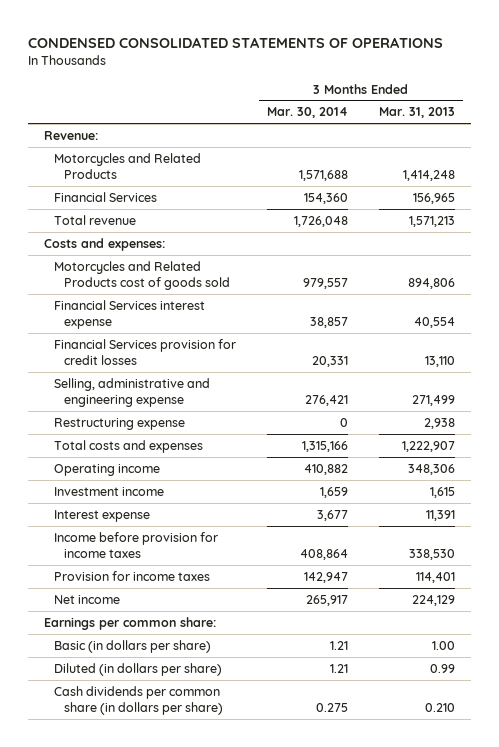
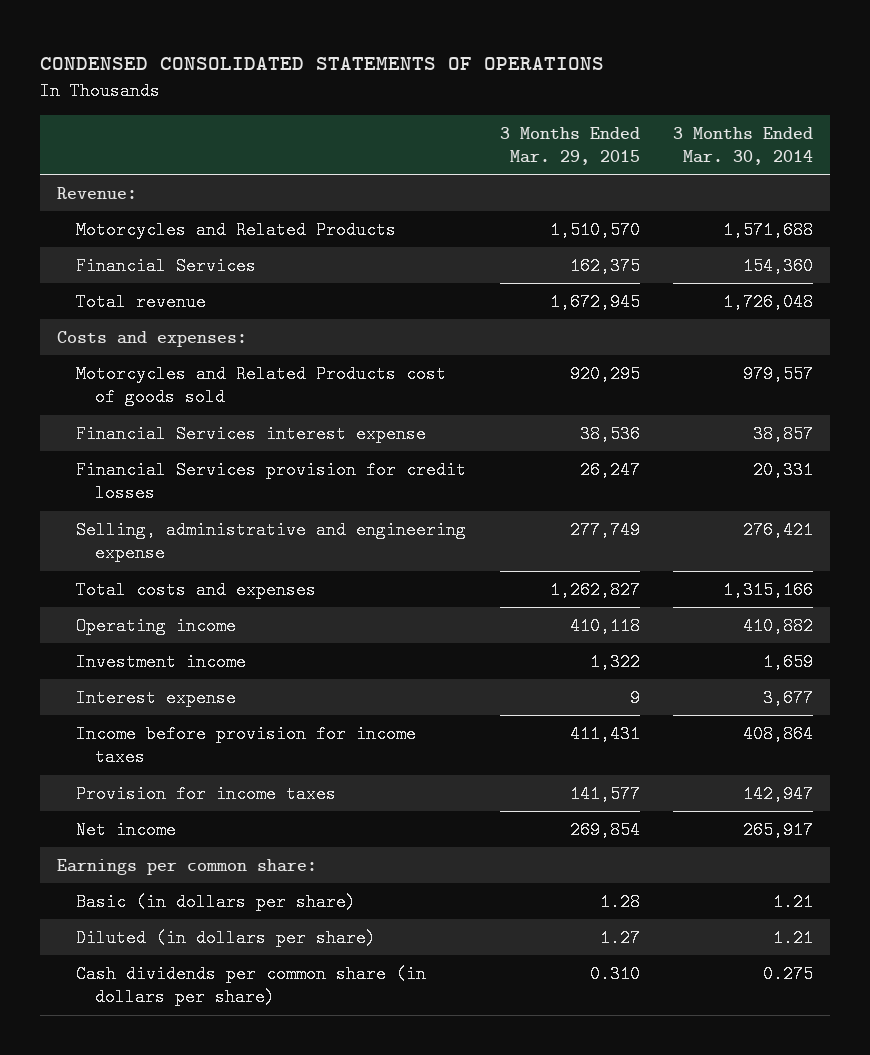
[379,107,456,119] Mar. 31, 2013 -> none
none -> [499,126,640,166] 3 Months Ended Mar. 29, 2015
[53,417,185,430] Restructuring expense -> none

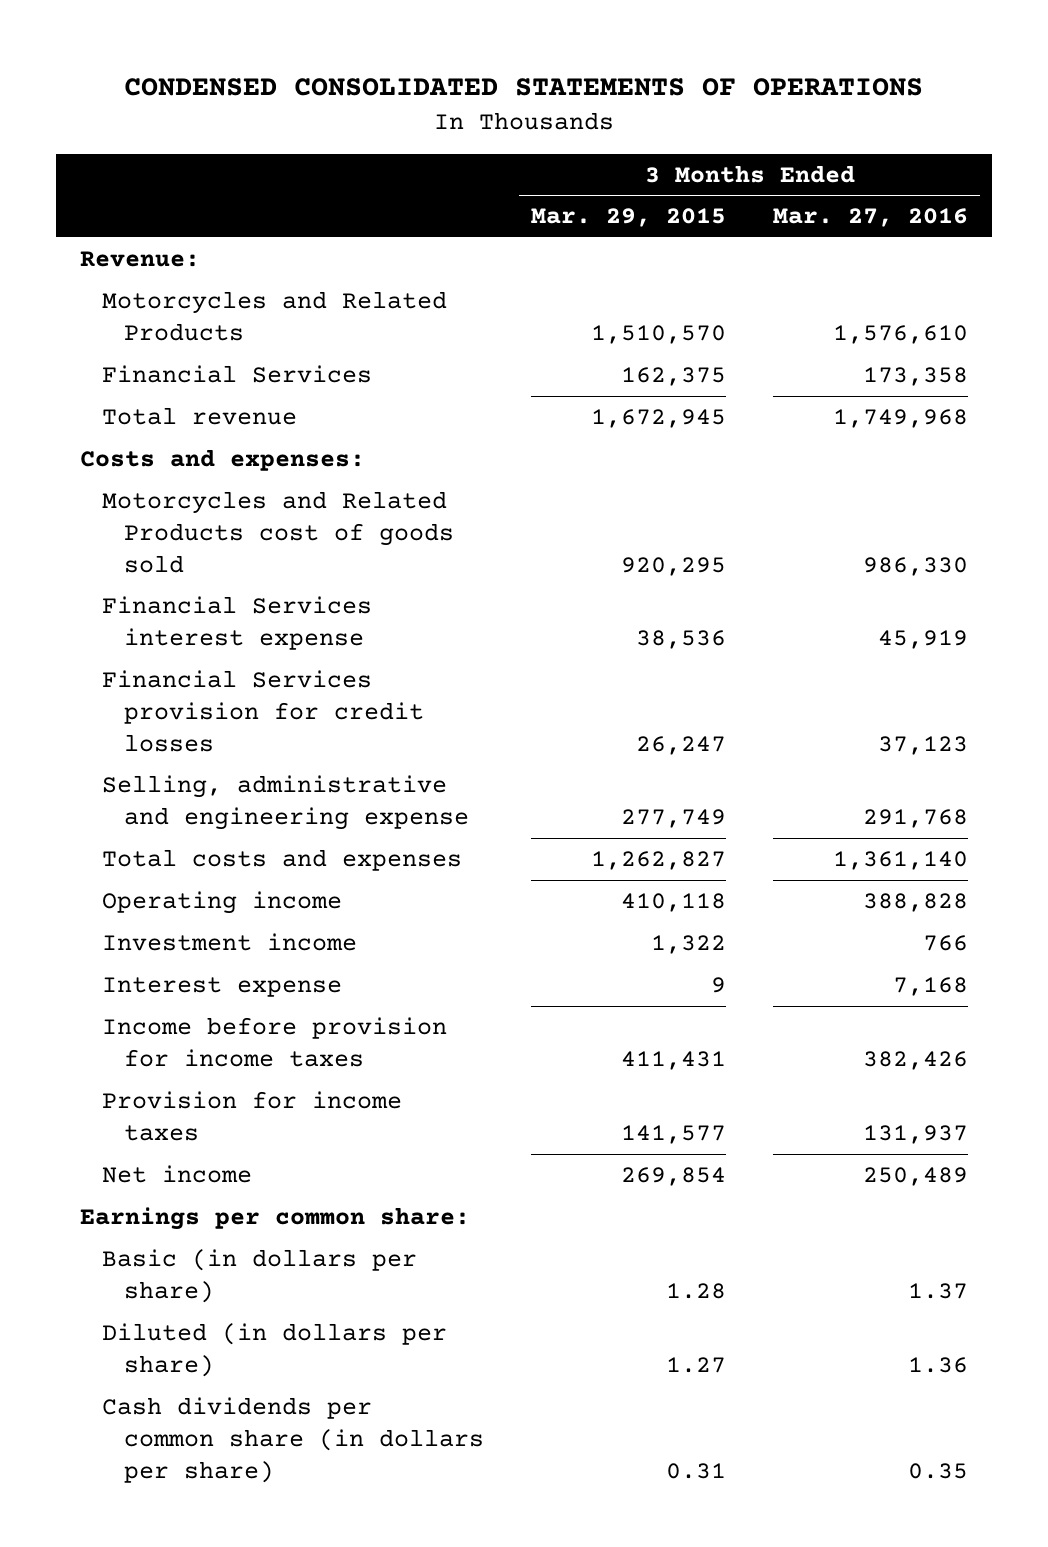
[673,126,814,166] 3 Months Ended Mar. 30, 2014 -> none
none -> [773,208,969,228] Mar. 27, 2016
[589,964,640,983] 0.310 -> [665,1462,726,1479] 0.31

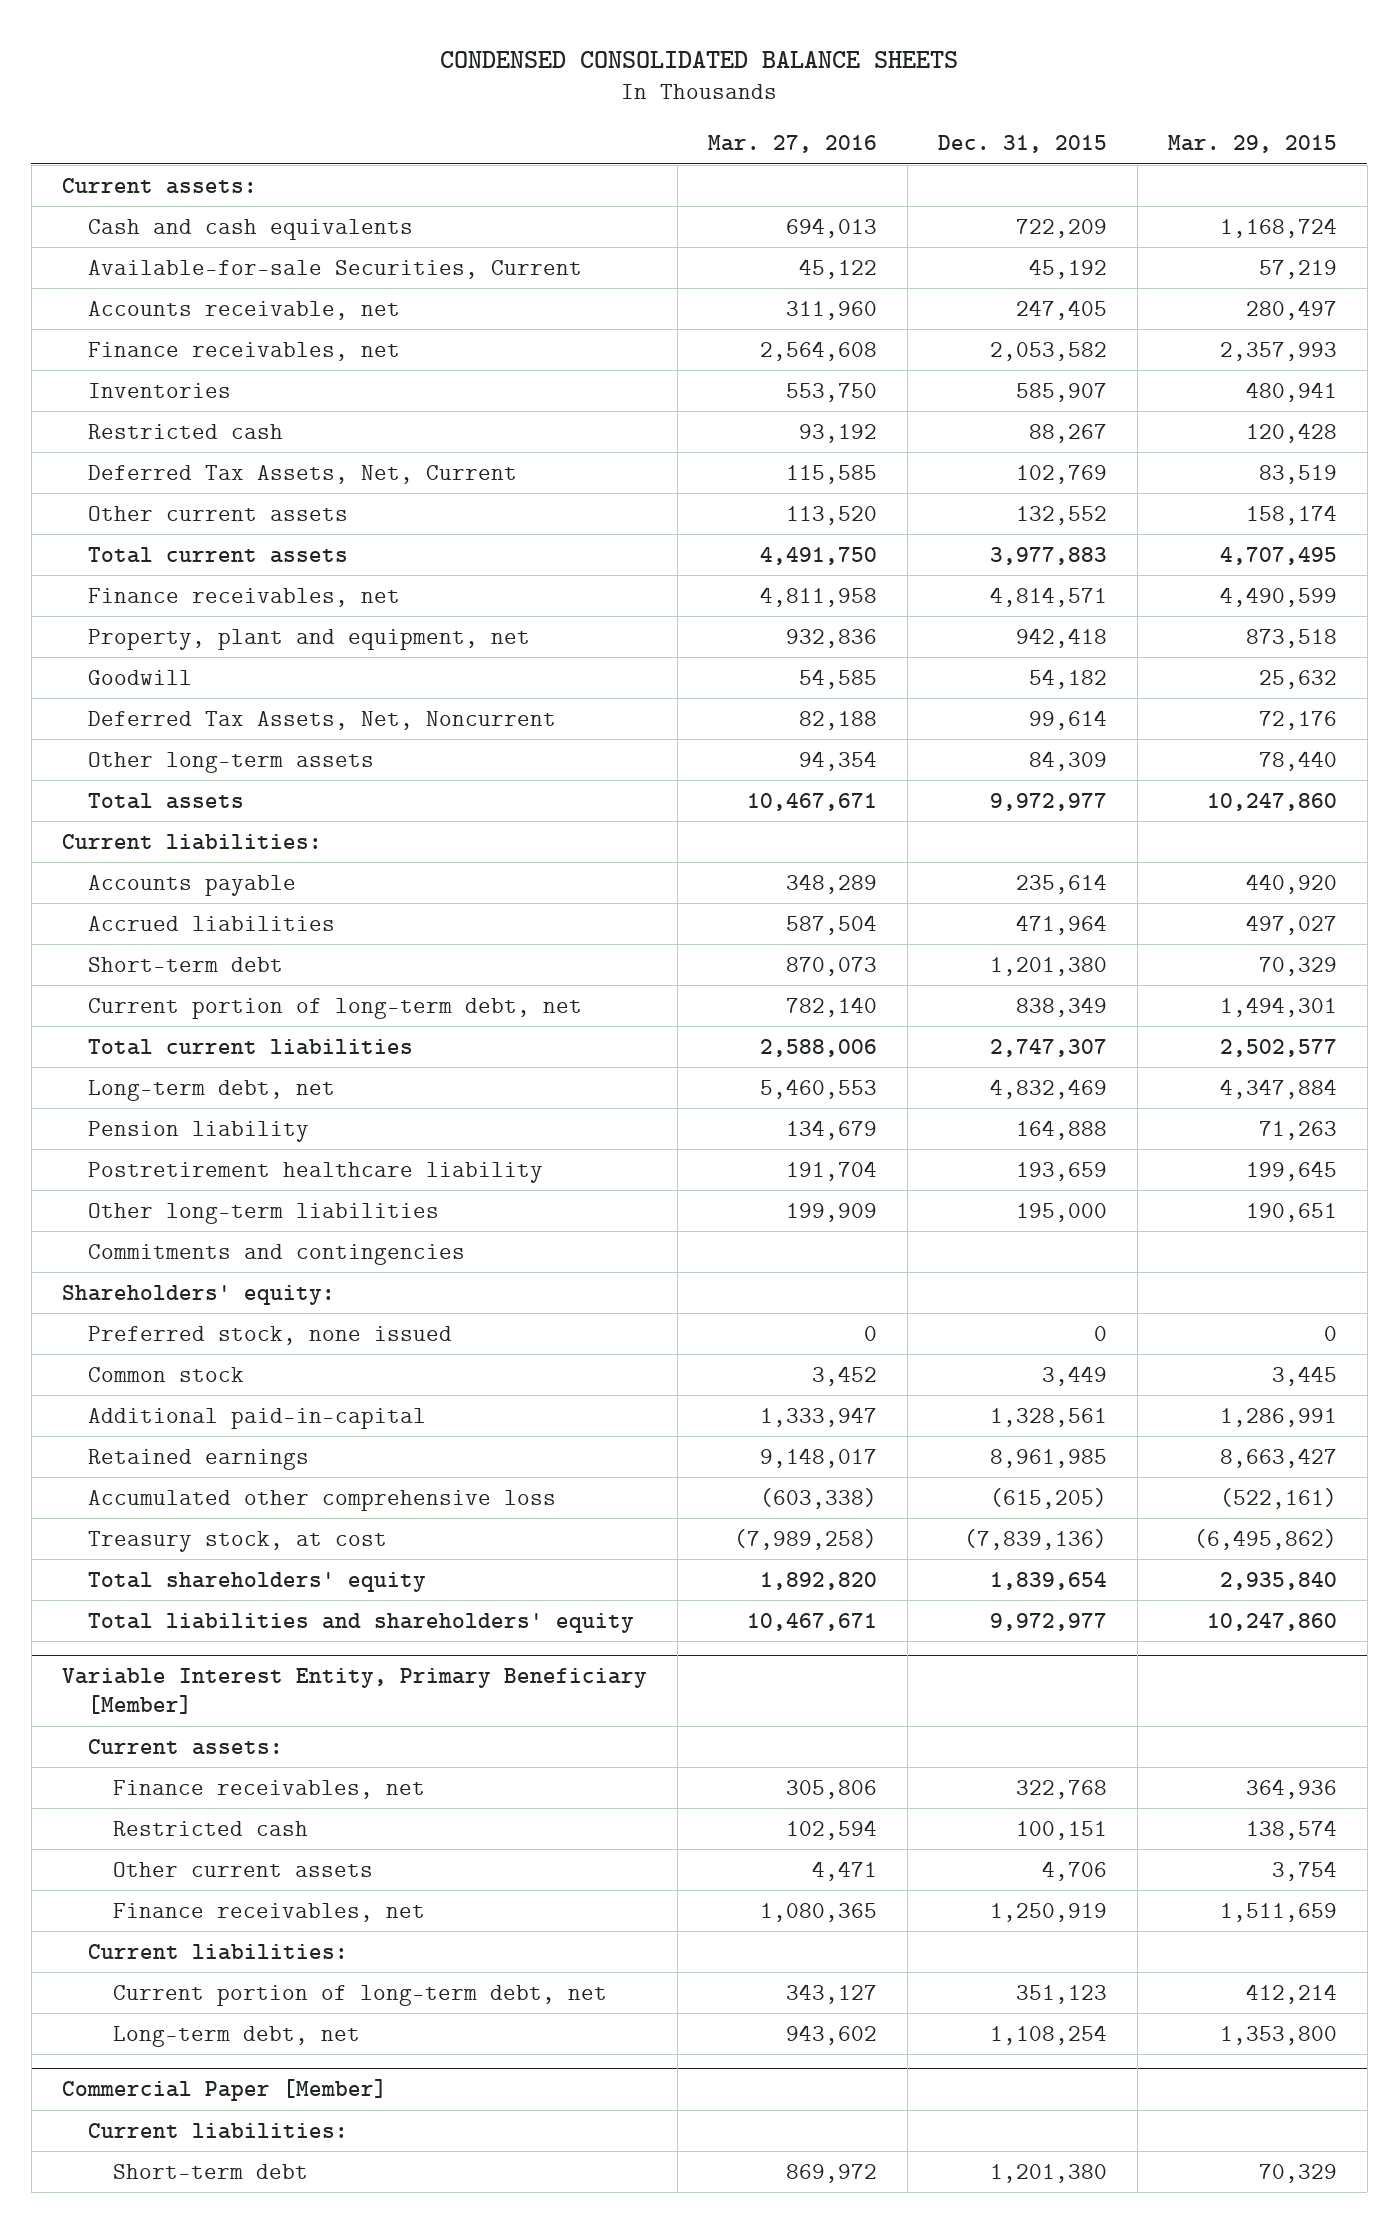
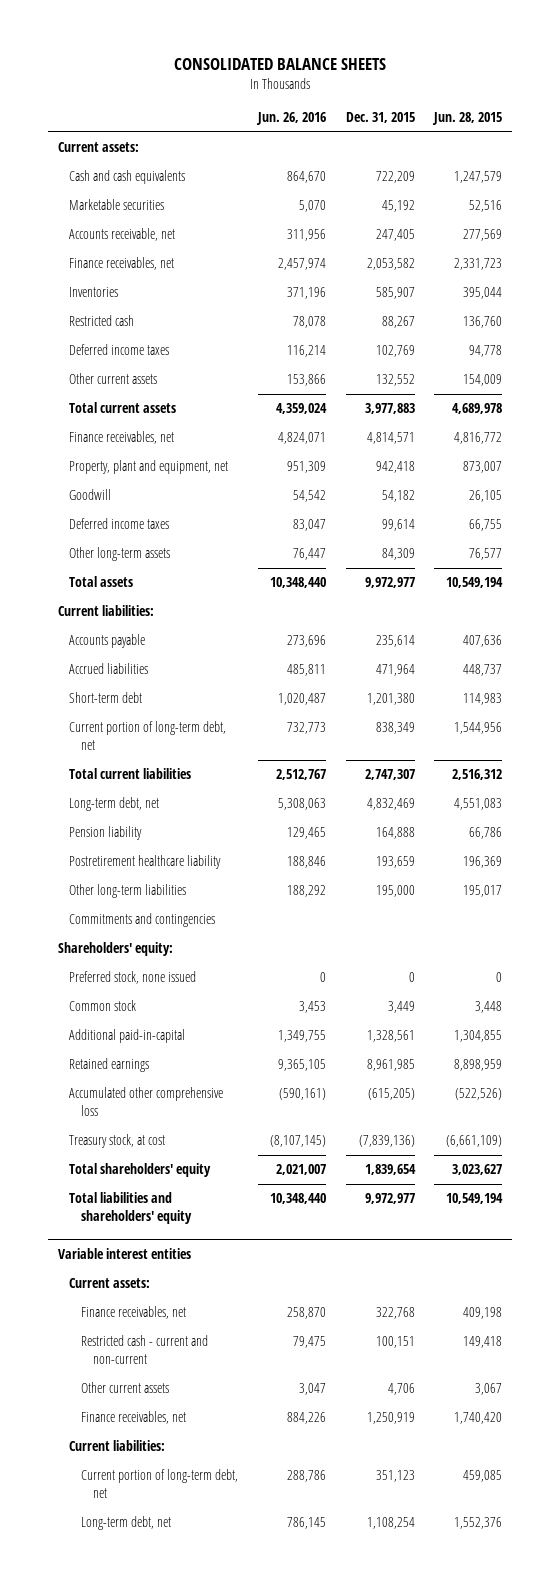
[440,50,959,68] CONDENSED CONSOLIDATED BALANCE SHEETS -> [173,57,386,70] CONSOLIDATED BALANCE SHEETS
[707,135,877,154] Mar. 27, 2016 -> none
[1167,135,1337,154] Mar. 29, 2015 -> none
none -> [255,112,326,126] Jun. 26, 2016
none -> [432,112,503,126] Jun. 28, 2015
[87,259,582,279] Available-for-sale Securities, Current -> [69,199,165,211] Marketable securities
[87,464,517,484] Deferred Tax Assets, Net, Current -> [69,344,170,356] Deferred income taxes
[87,710,556,730] Deferred Tax Assets, Net, Noncurrent -> [69,518,170,530] Deferred income taxes
[61,1668,647,1715] Variable Interest Entity, Primary Beneficiary [Member] -> [57,1248,191,1260] Variable interest entities
[113,1820,309,1836] Restricted cash -> [81,1335,209,1365] Restricted cash - current and non-current
[61,2079,387,2102] Commercial Paper [Member] -> none
[87,2122,348,2139] Current liabilities: -> none
[113,2163,309,2179] Short-term debt -> none

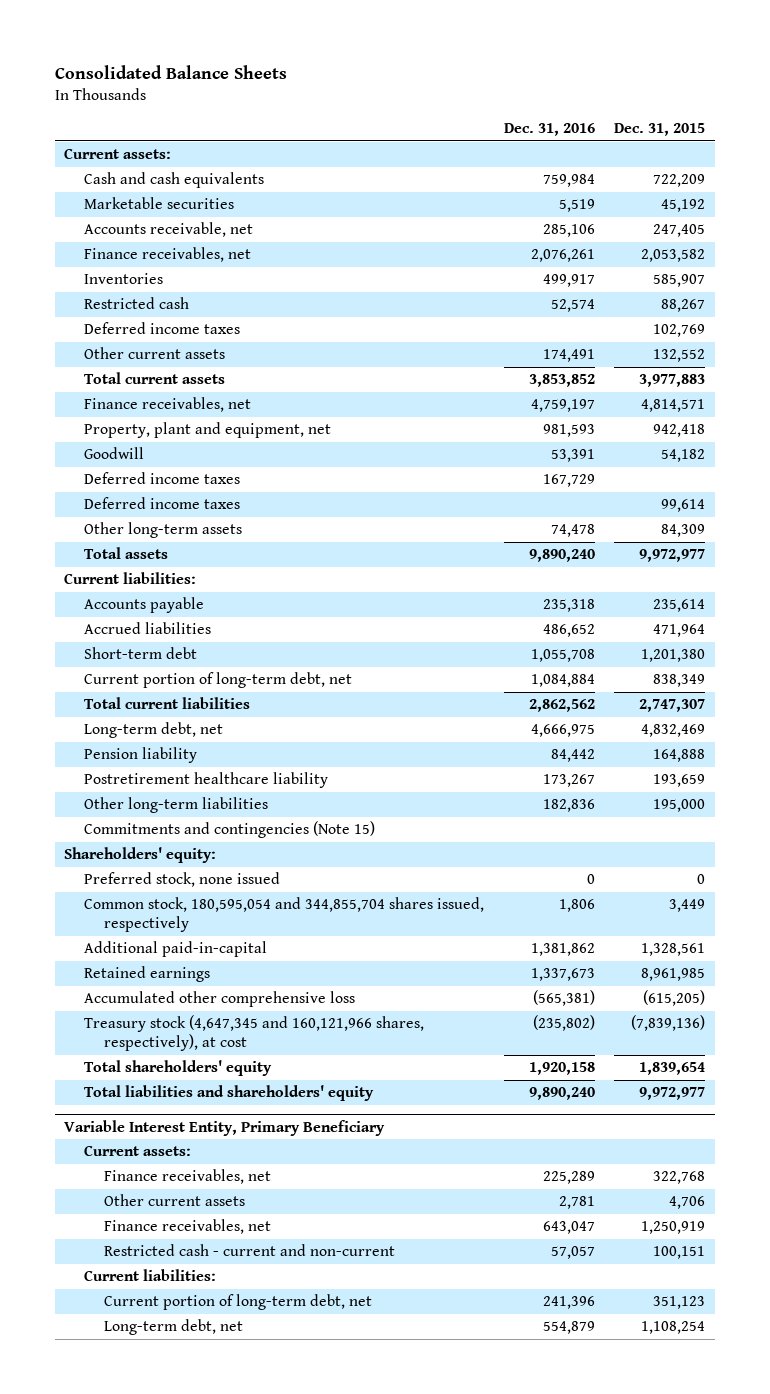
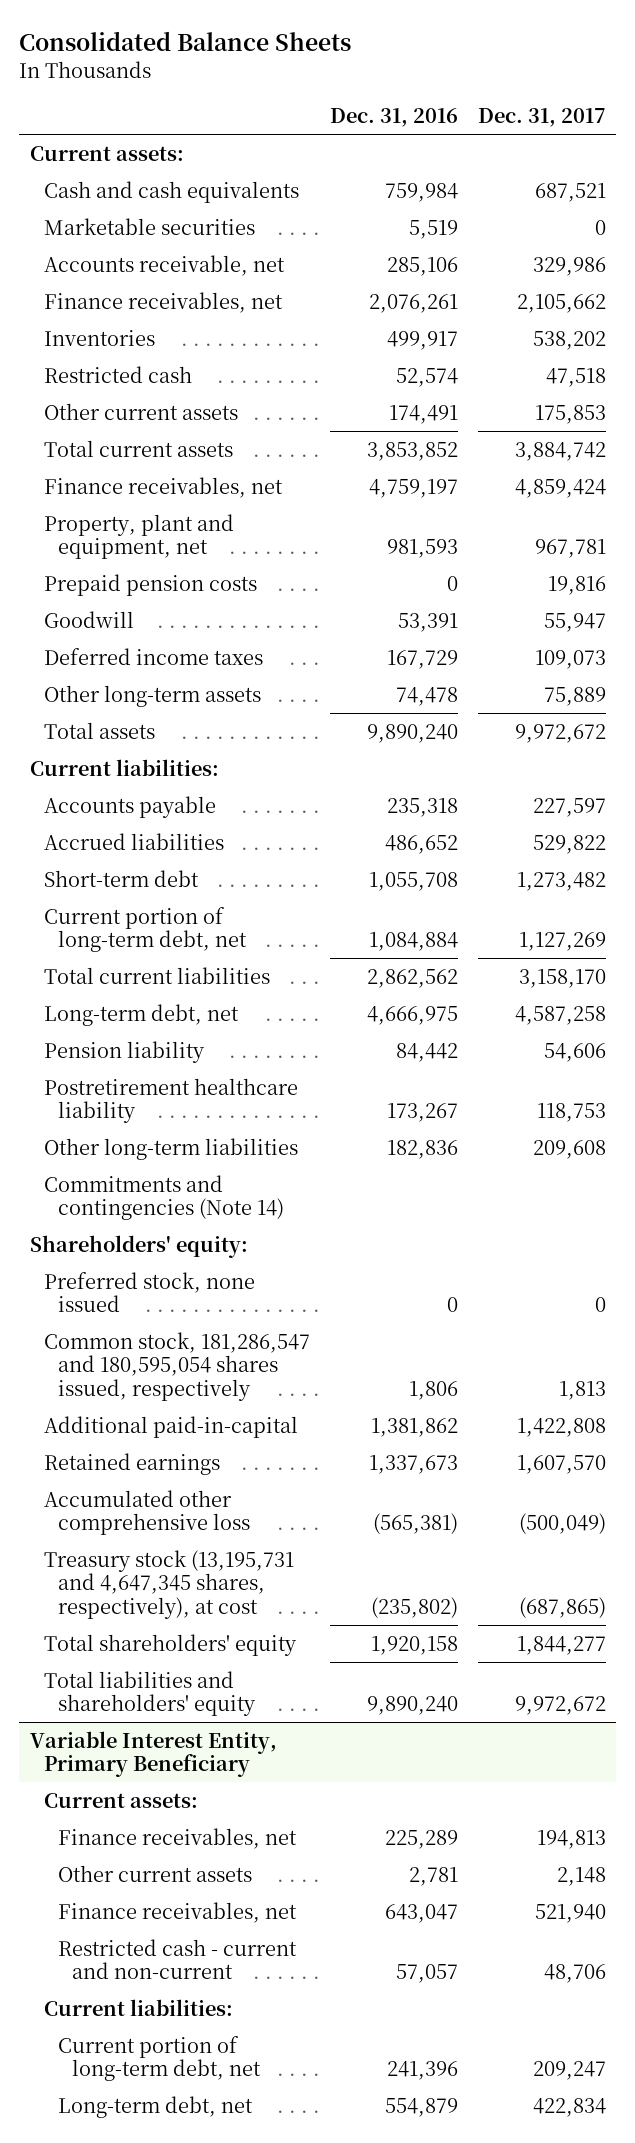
[614,123,706,137] Dec. 31, 2015 -> none
none -> [477,108,606,128] Dec. 31, 2017
[84,322,241,335] Deferred income taxes -> none
none -> [43,573,257,596] Prepaid pension costs
[84,497,241,510] Deferred income taxes -> none
[84,821,376,839] Commitments and contingencies (Note 15) -> [43,1174,285,1221] Commitments and contingencies (Note 14)
[84,897,485,933] Common stock, 180,595,054 and 344,855,704 shares issued, respectively -> [43,1331,310,1401] Common stock, 181,286,547 and 180,595,054 shares issued, respectively
[84,1015,425,1052] Treasury stock (4,647,345 and 160,121,966 shares, respectively), at cost -> [43,1549,294,1619] Treasury stock (13,195,731 and 4,647,345 shares, respectively), at cost

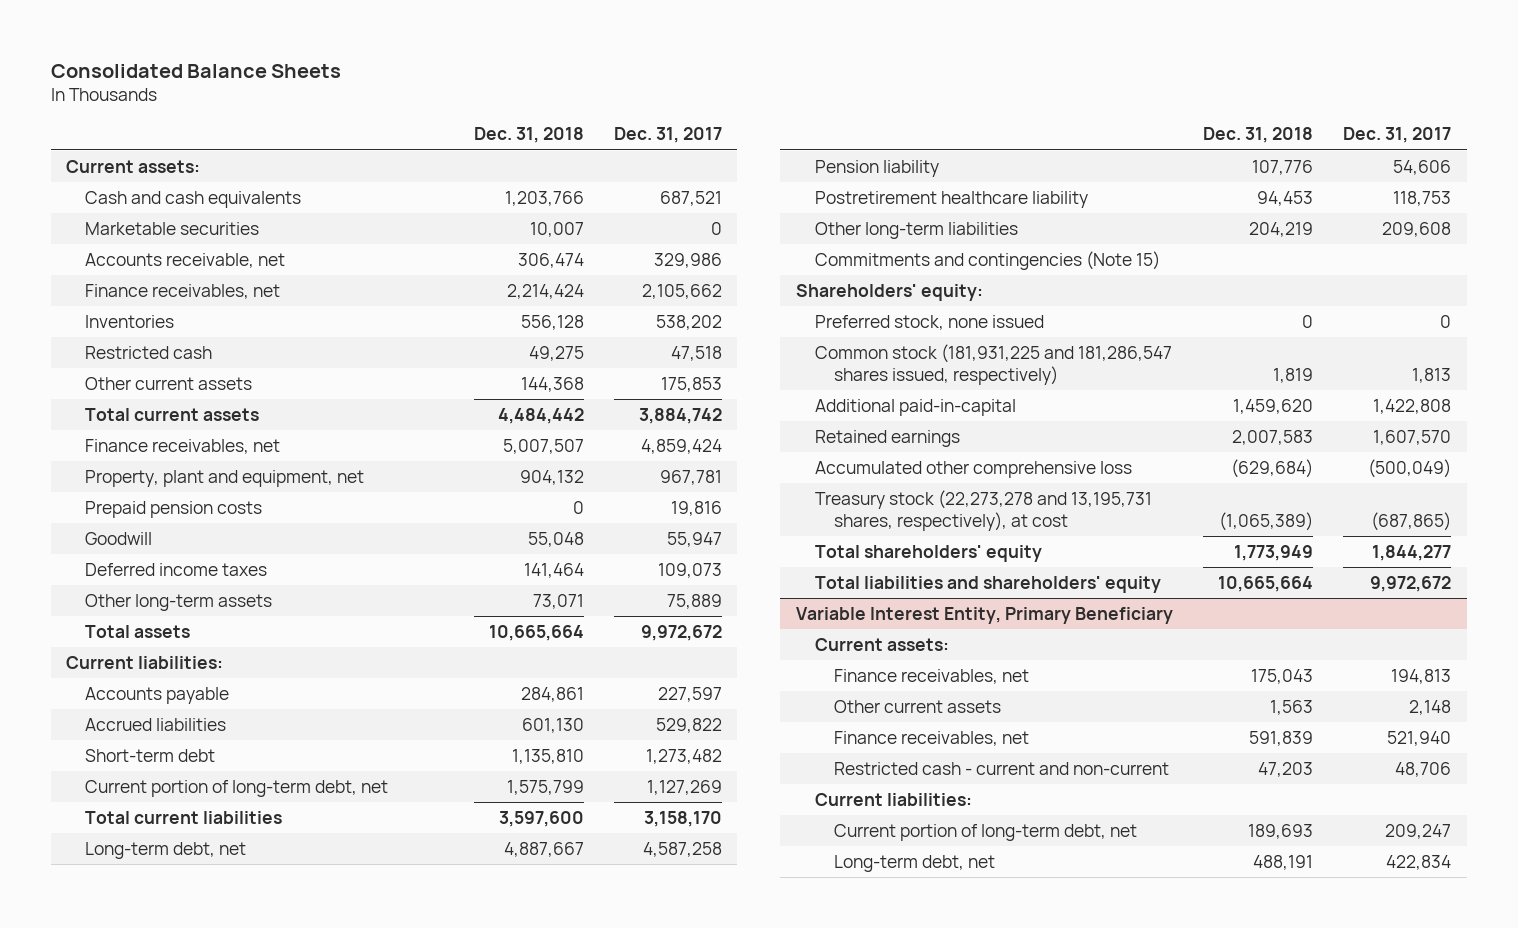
[329,108,458,128] Dec. 31, 2016 -> none
none -> [473,127,584,144] Dec. 31, 2018
[43,1174,285,1221] Commitments and contingencies (Note 14) -> [814,250,1160,270] Commitments and contingencies (Note 15)
[43,1331,310,1401] Common stock, 181,286,547 and 180,595,054 shares issued, respectively -> [814,343,1172,385] Common stock (181,931,225 and 181,286,547 shares issued, respectively)
[43,1549,294,1619] Treasury stock (13,195,731 and 4,647,345 shares, respectively), at cost -> [814,489,1152,531] Treasury stock (22,273,278 and 13,195,731 shares, respectively), at cost

